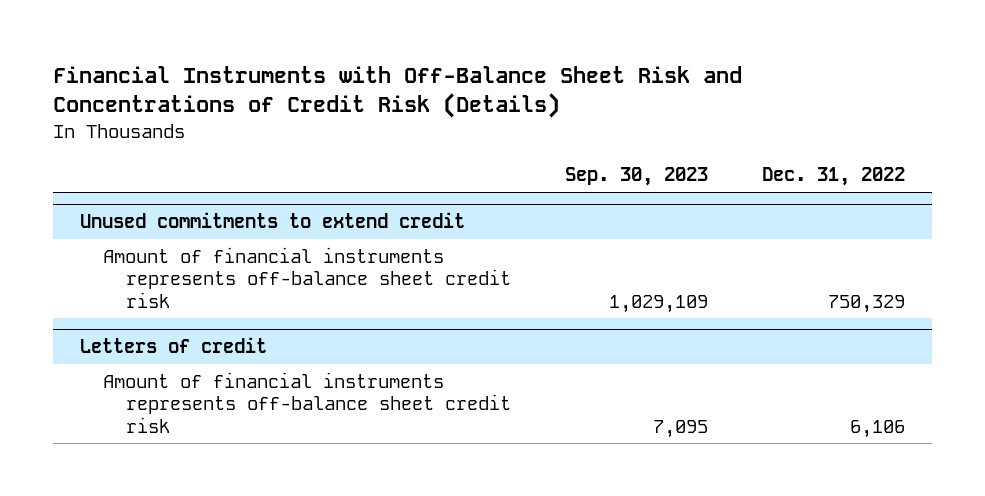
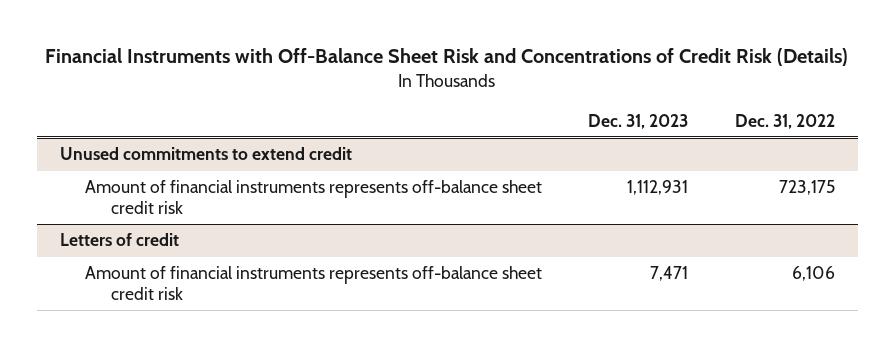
[565,167,709,187] Sep. 30, 2023 -> none
none -> [588,113,689,129] Dec. 31, 2023
[828,294,906,313] 750,329 -> [778,180,835,196] 723,175

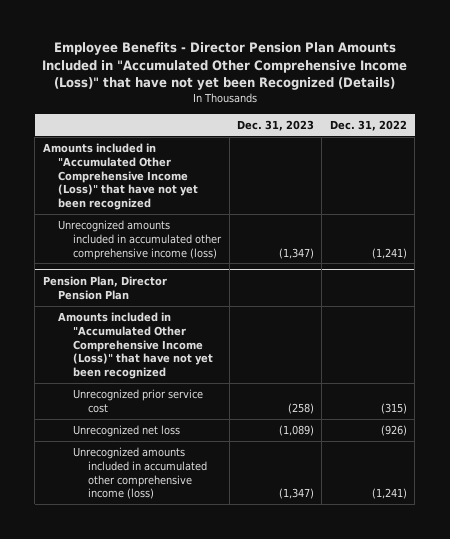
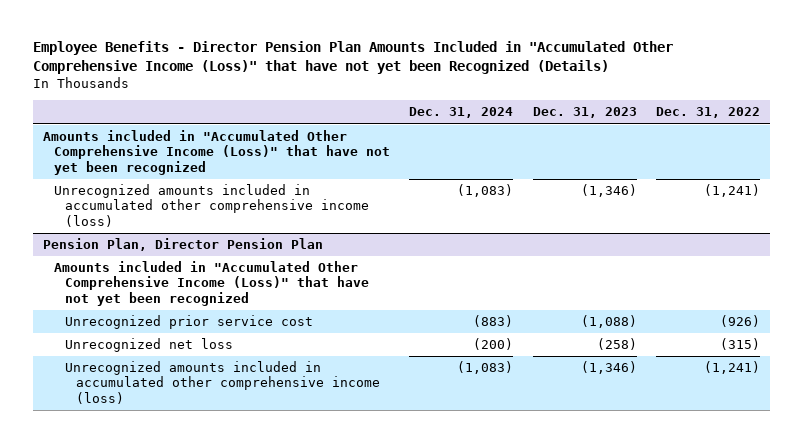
none -> [409,107,514,119] Dec. 31, 2024
[278,247,314,259] (1,347) -> [580,184,637,198] (1,346)
[287,402,314,414] (258) -> [580,315,637,329] (1,088)
[380,402,407,414] (315) -> [719,315,760,328] (926)
[278,425,314,437] (1,089) -> [596,338,637,351] (258)
[380,425,407,437] (926) -> [719,338,760,351] (315)
[278,488,314,500] (1,347) -> [580,361,637,375] (1,346)

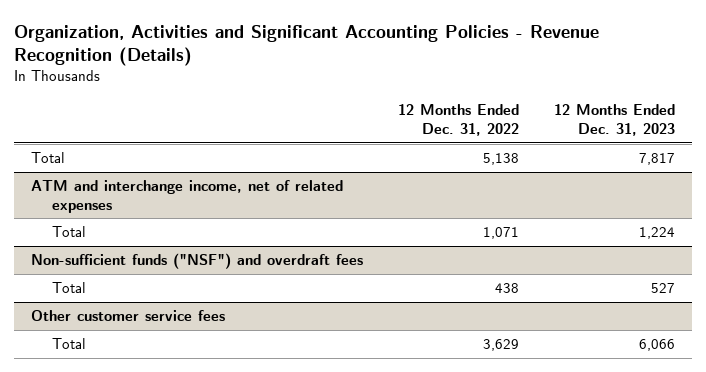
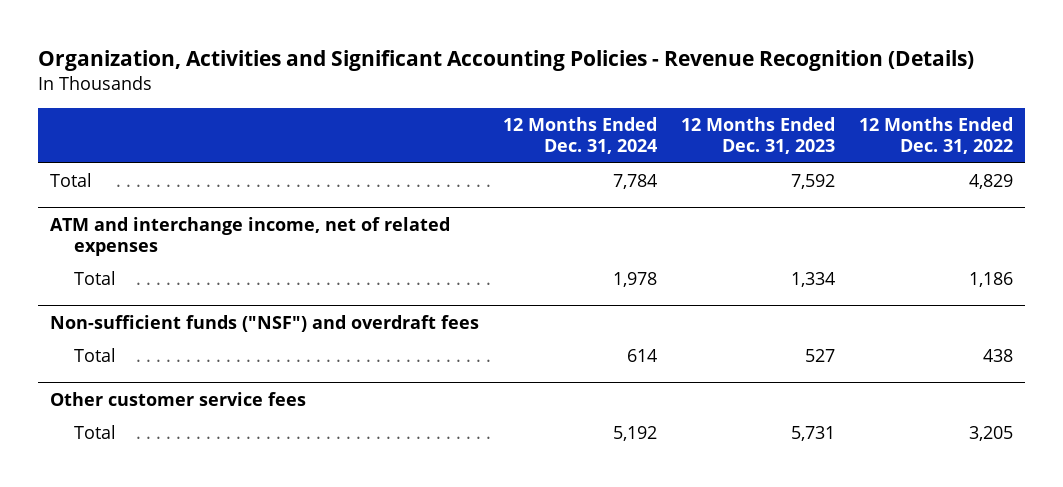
none -> [503,117,658,155] 12 Months Ended Dec. 31, 2024
[482,153,519,166] 5,138 -> [968,174,1013,190] 4,829
[638,153,675,166] 7,817 -> [790,174,835,190] 7,592
[482,227,519,240] 1,071 -> [968,272,1013,288] 1,186
[638,227,675,240] 1,224 -> [790,272,835,288] 1,334
[482,339,519,352] 3,629 -> [968,426,1013,442] 3,205
[638,339,675,352] 6,066 -> [790,426,835,442] 5,731

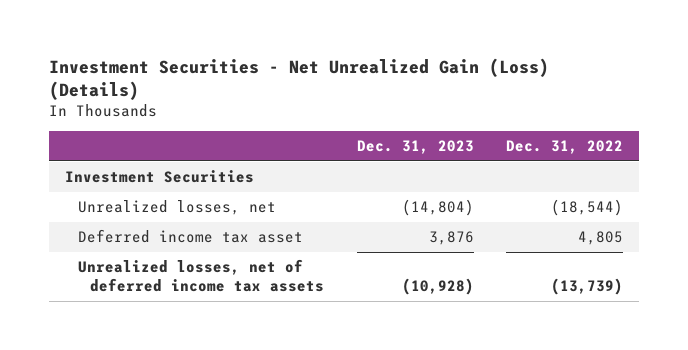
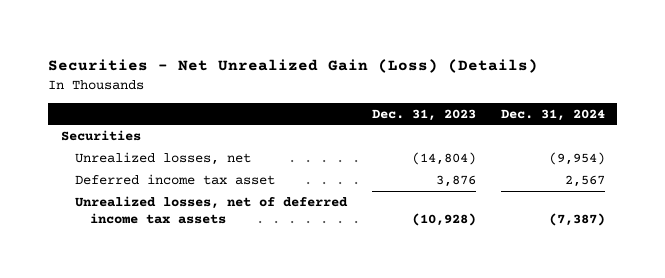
[49,57,550,100] Investment Securities - Net Unrealized Gain (Loss) (Details) -> [48,58,539,73] Securities - Net Unrealized Gain (Loss) (Details)
[505,140,623,155] Dec. 31, 2022 -> none
none -> [500,108,605,121] Dec. 31, 2024
[65,170,255,184] Investment Securities -> [60,129,141,141] Securities

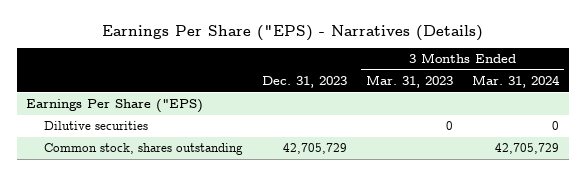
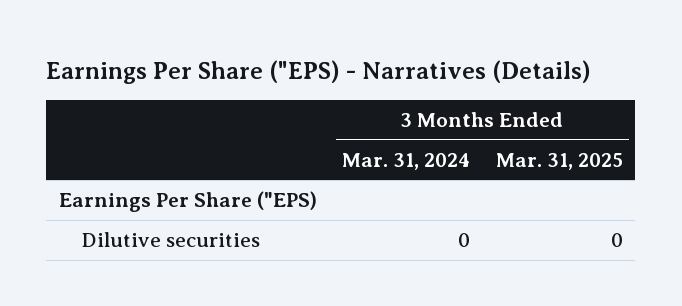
[262,76,348,89] Dec. 31, 2023 -> none
[366,75,454,89] Mar. 31, 2023 -> none
none -> [495,152,623,170] Mar. 31, 2025
[44,143,244,156] Common stock, shares outstanding -> none

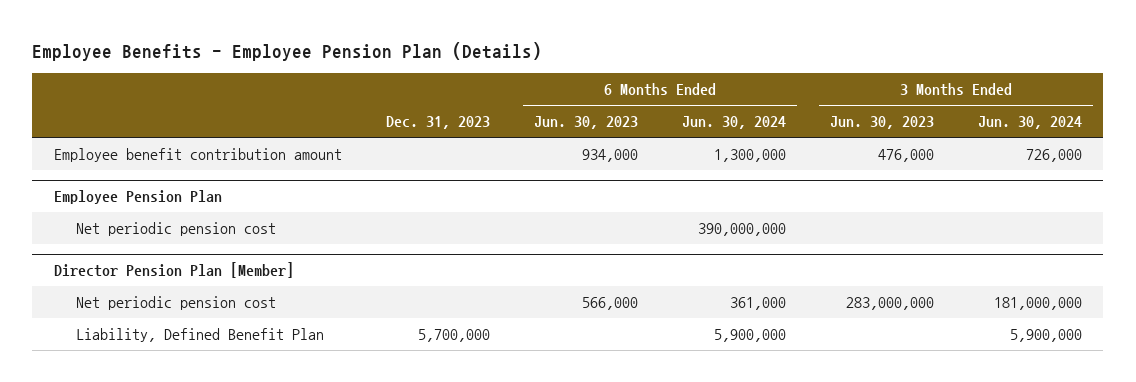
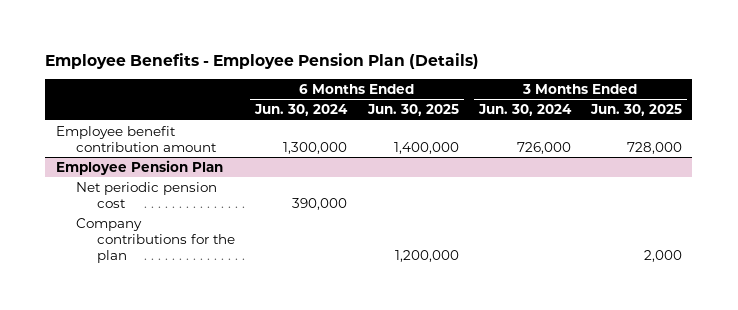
[386,116,491,130] Dec. 31, 2023 -> none
[533,116,638,130] Jun. 30, 2023 -> none
[829,116,934,130] Jun. 30, 2023 -> none
none -> [366,104,459,117] Jun. 30, 2025
none -> [590,104,683,117] Jun. 30, 2025
[54,262,295,279] Director Pension Plan [Member] -> none
[76,296,277,311] Net periodic pension cost -> none
[76,328,325,343] Liability, Defined Benefit Plan -> none
[697,223,786,237] 390,000,000 -> [292,197,348,210] 390,000
none -> [76,217,235,263] Company contributions for the plan

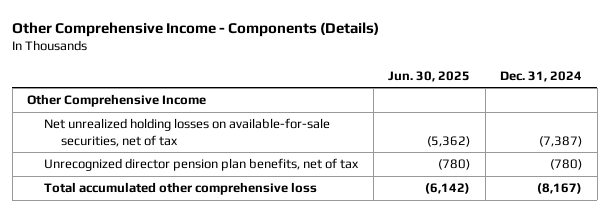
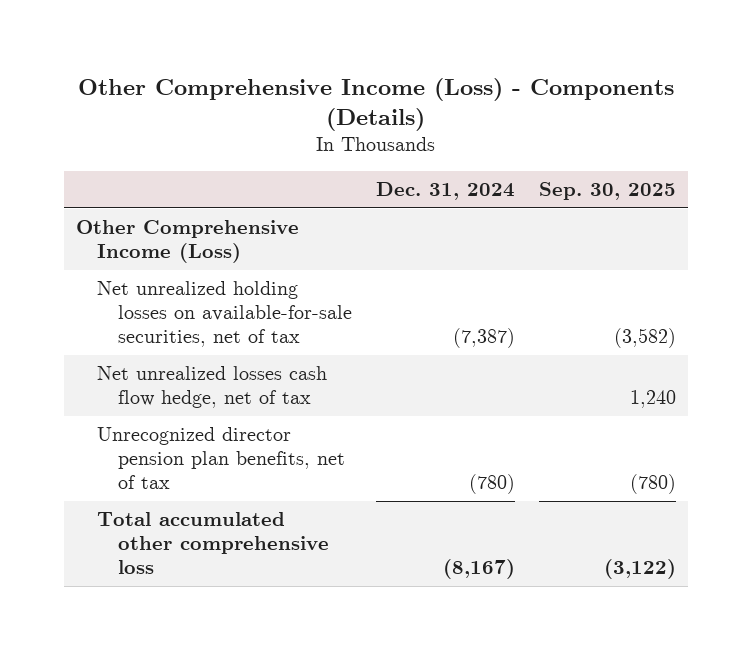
[12,21,380,37] Other Comprehensive Income - Components (Details) -> [78,77,675,131] Other Comprehensive Income (Loss) - Components (Details)
[388,70,471,82] Jun. 30, 2025 -> none
none -> [538,182,676,201] Sep. 30, 2025
[27,94,207,108] Other Comprehensive Income -> [76,220,300,264] Other Comprehensive Income (Loss)
none -> [96,366,327,409] Net unrealized losses cash flow hedge, net of tax

